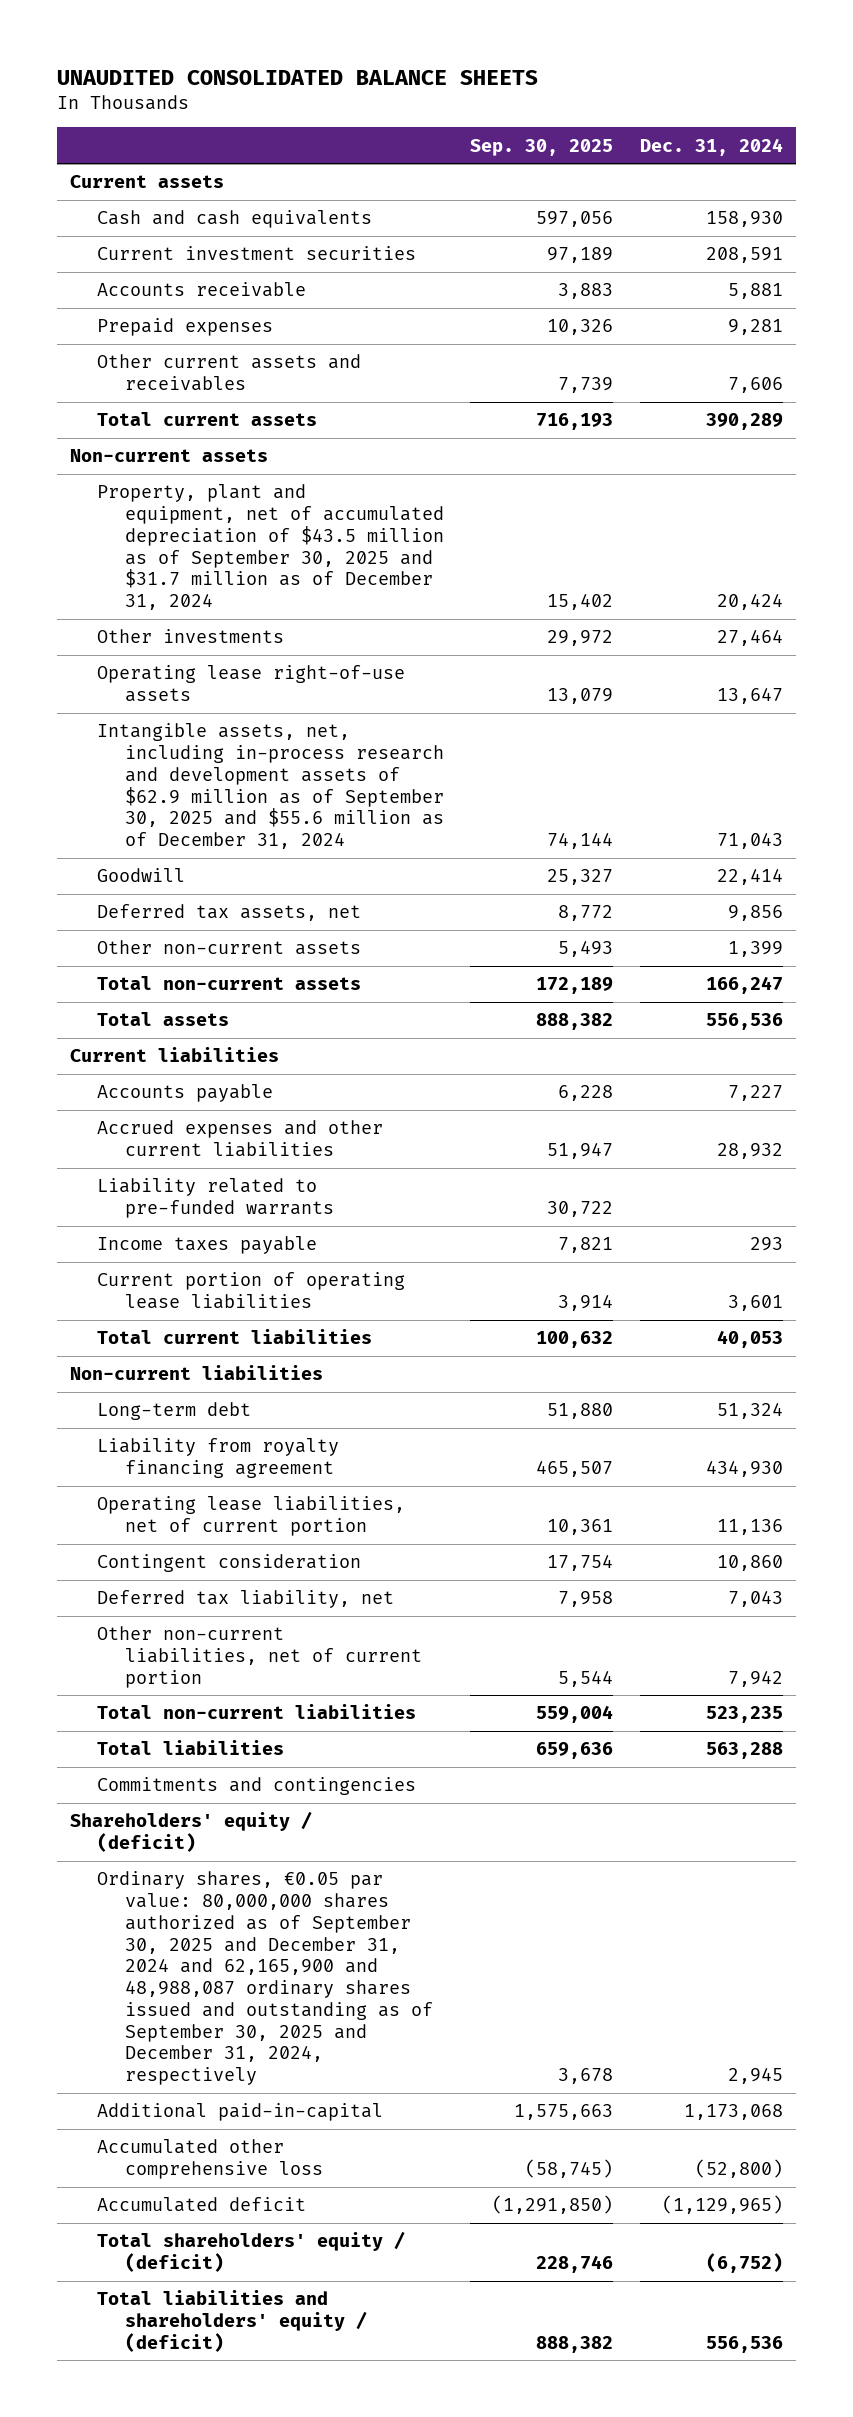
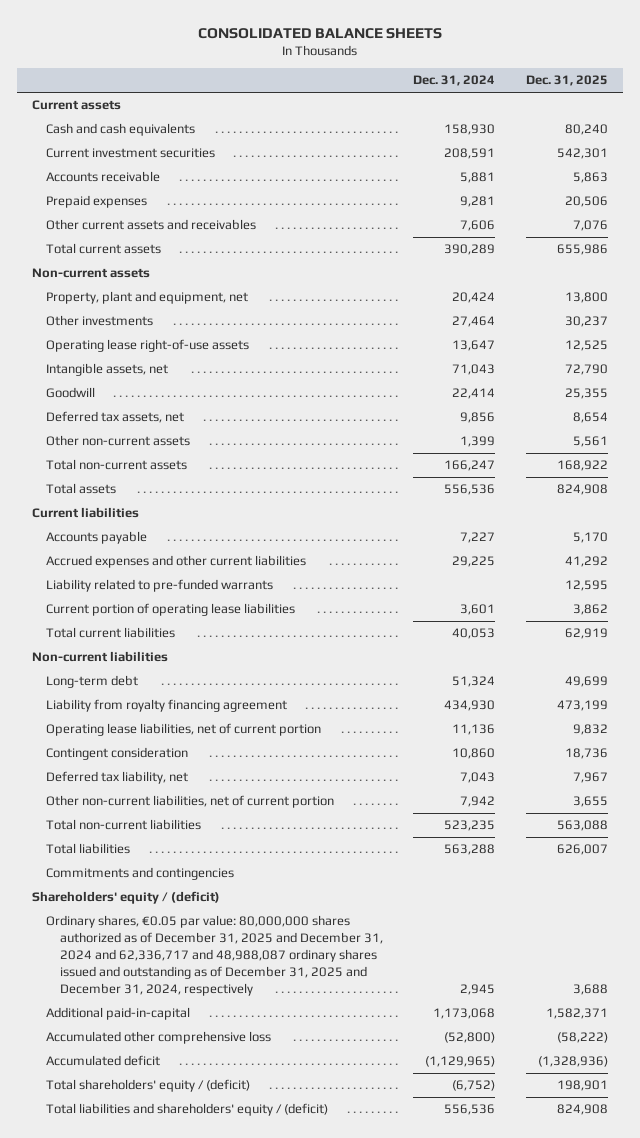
[56,69,538,85] UNAUDITED CONSOLIDATED BALANCE SHEETS -> [197,27,442,39] CONSOLIDATED BALANCE SHEETS
[470,138,614,156] Sep. 30, 2025 -> none
none -> [525,75,608,87] Dec. 31, 2025
[97,484,444,611] Property, plant and equipment, net of accumulated depreciation of $43.5 million as of September 30, 2025 and $31.7 million as of December 31, 2024 -> [46,291,249,305] Property, plant and equipment, net
[97,723,444,850] Intangible assets, net, including in-process research and development assets of $62.9 million as of September 30, 2025 and $55.6 million as of December 31, 2024 -> [46,363,169,377] Intangible assets, net
[716,1143,783,1160] 28,932 -> [452,556,496,568] 29,225
[97,1236,318,1255] Income taxes payable -> none
[97,1871,433,2086] Ordinary shares, €0.05 par value: 80,000,000 shares authorized as of September 30, 2025 and December 31, 2024 and 62,165,900 and 48,988,087 ordinary shares issued and outstanding as of September 30, 2025 and December 31, 2024, respectively -> [46,915,384,997] Ordinary shares, €0.05 par value: 80,000,000 shares authorized as of December 31, 2025 and December 31, 2024 and 62,336,717 and 48,988,087 ordinary shares issued and outstanding as of December 31, 2025 and December 31, 2024, respectively

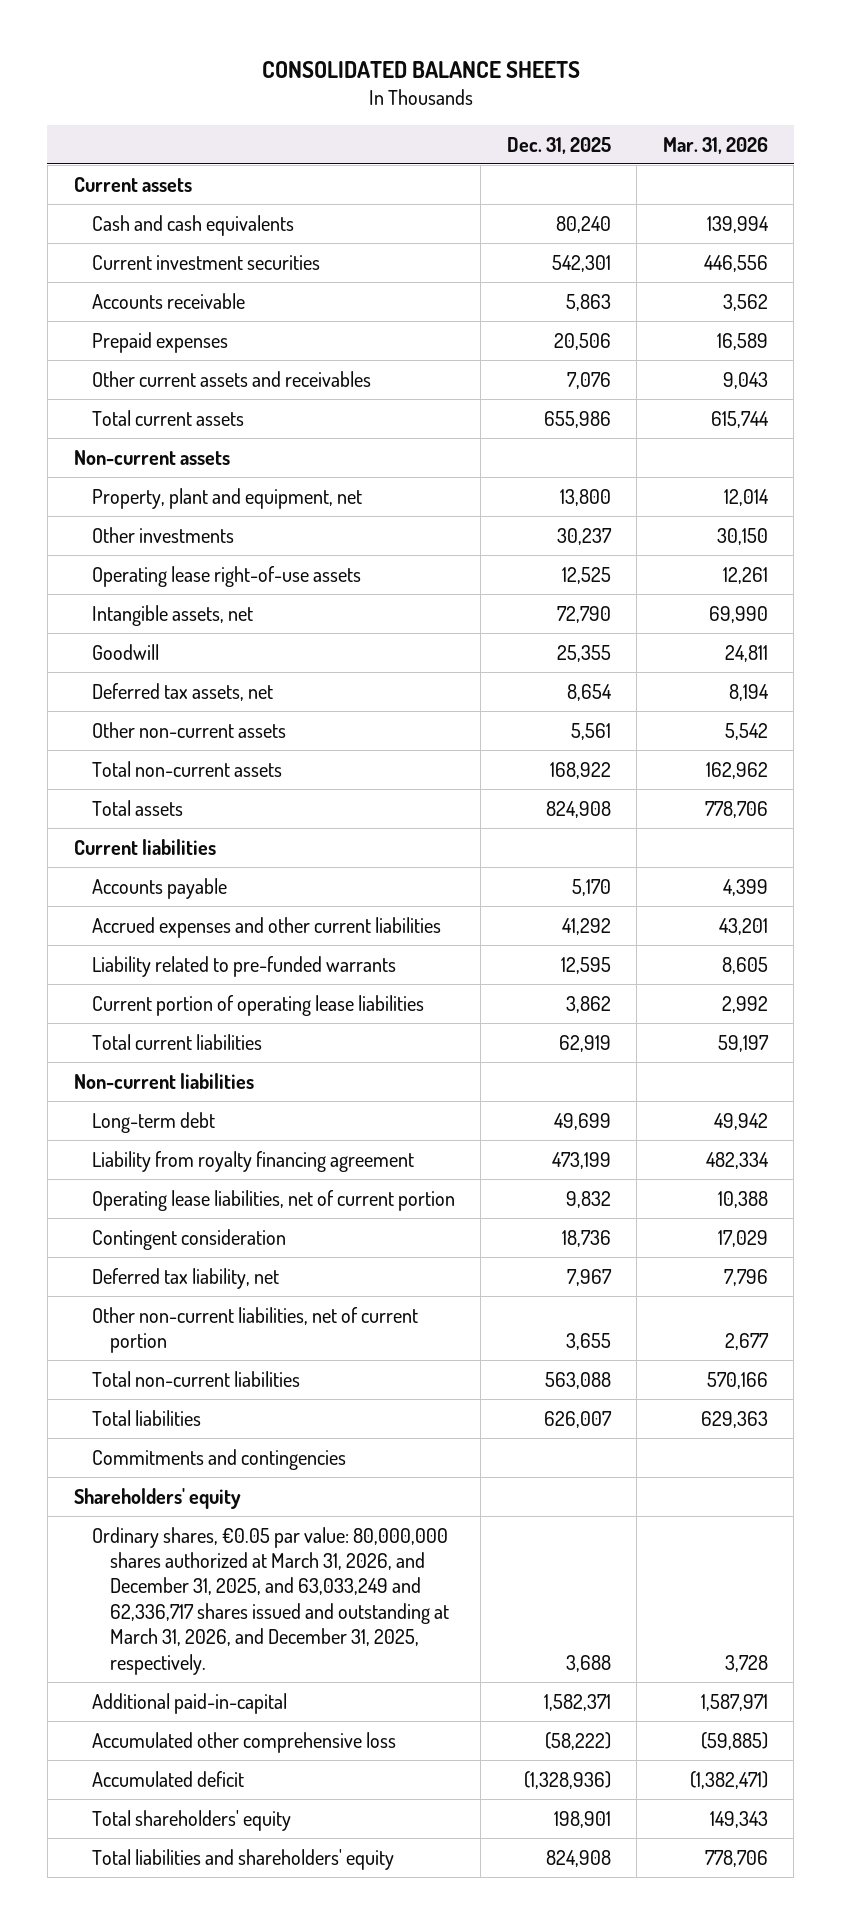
[413,75,496,87] Dec. 31, 2024 -> none
none -> [662,136,768,154] Mar. 31, 2026
[32,891,221,905] Shareholders' equity / (deficit) -> [73,1487,241,1509] Shareholders' equity
[46,915,384,997] Ordinary shares, €0.05 par value: 80,000,000 shares authorized as of December 31, 2025 and December 31, 2024 and 62,336,717 and 48,988,087 ordinary shares issued and outstanding as of December 31, 2025 and December 31, 2024, respectively -> [91,1526,449,1675] Ordinary shares, €0.05 par value: 80,000,000 shares authorized at March 31, 2026, and December 31, 2025, and 63,033,249 and 62,336,717 shares issued and outstanding at March 31, 2026, and December 31, 2025, respectively.
[46,1079,251,1093] Total shareholders' equity / (deficit) -> [91,1809,291,1831] Total shareholders' equity
[46,1103,329,1117] Total liabilities and shareholders' equity / (deficit) -> [91,1848,394,1870] Total liabilities and shareholders' equity

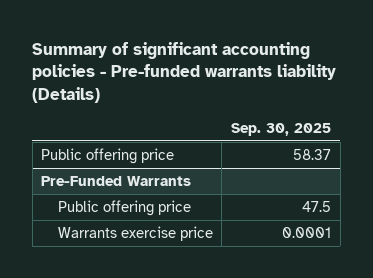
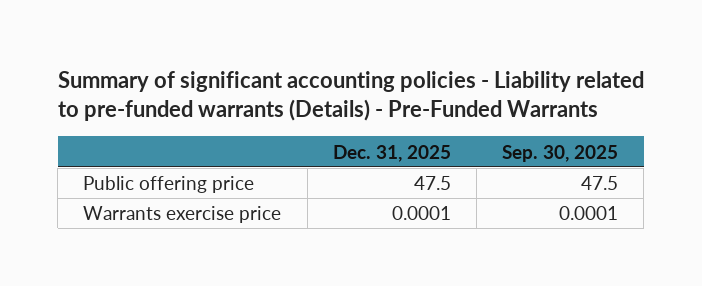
[32,41,337,104] Summary of significant accounting policies - Pre-funded warrants liability (Details) -> [57,70,644,122] Summary of significant accounting policies - Liability related to pre-funded warrants (Details) - Pre-Funded Warrants
none -> [332,144,451,162] Dec. 31, 2025
[41,147,175,164] Public offering price -> none
[41,175,192,186] Pre-Funded Warrants -> none

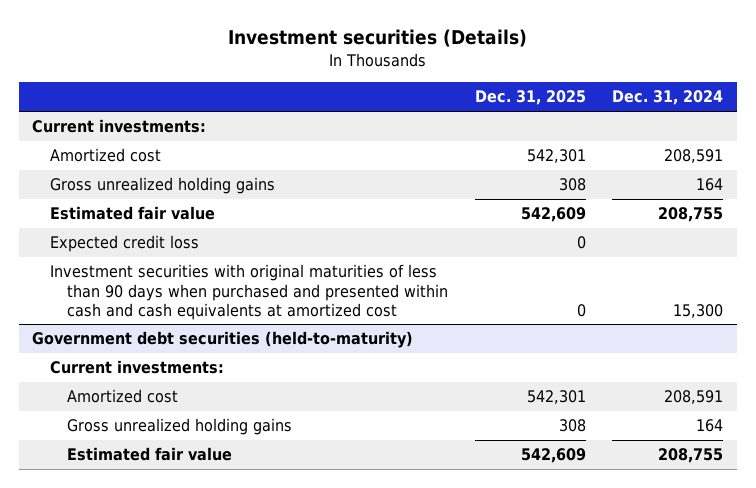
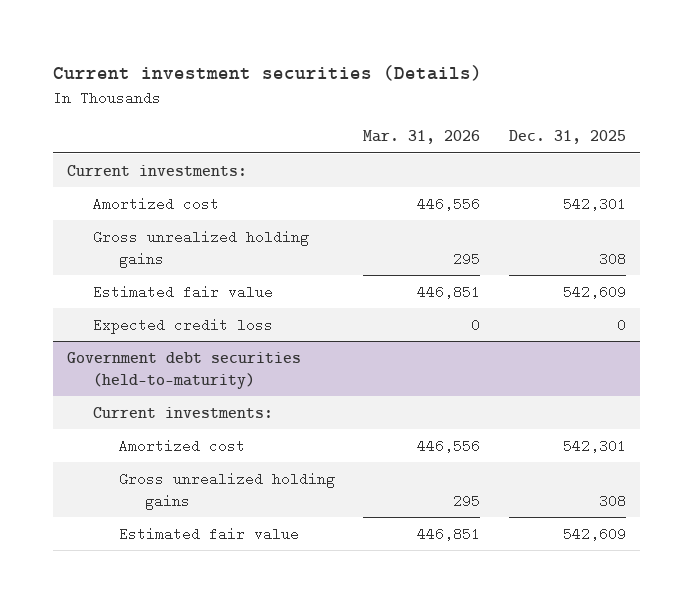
[227,29,527,48] Investment securities (Details) -> [52,65,482,82] Current investment securities (Details)
[612,90,724,106] Dec. 31, 2024 -> none
none -> [363,130,481,145] Mar. 31, 2026
[49,264,449,320] Investment securities with original maturities of less than 90 days when purchased and presented within cash and cash equivalents at amortized cost -> none

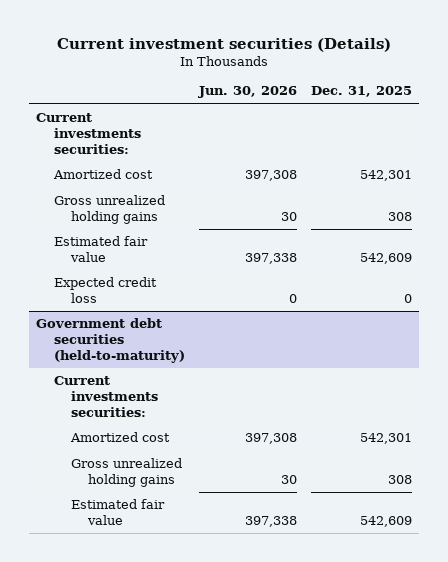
[363,130,481,145] Mar. 31, 2026 -> none
none -> [197,86,297,99] Jun. 30, 2026
[67,164,248,176] Current investments: -> [36,113,141,154] Current investments securities:
[92,406,273,418] Current investments: -> [53,376,158,417] Current investments securities:

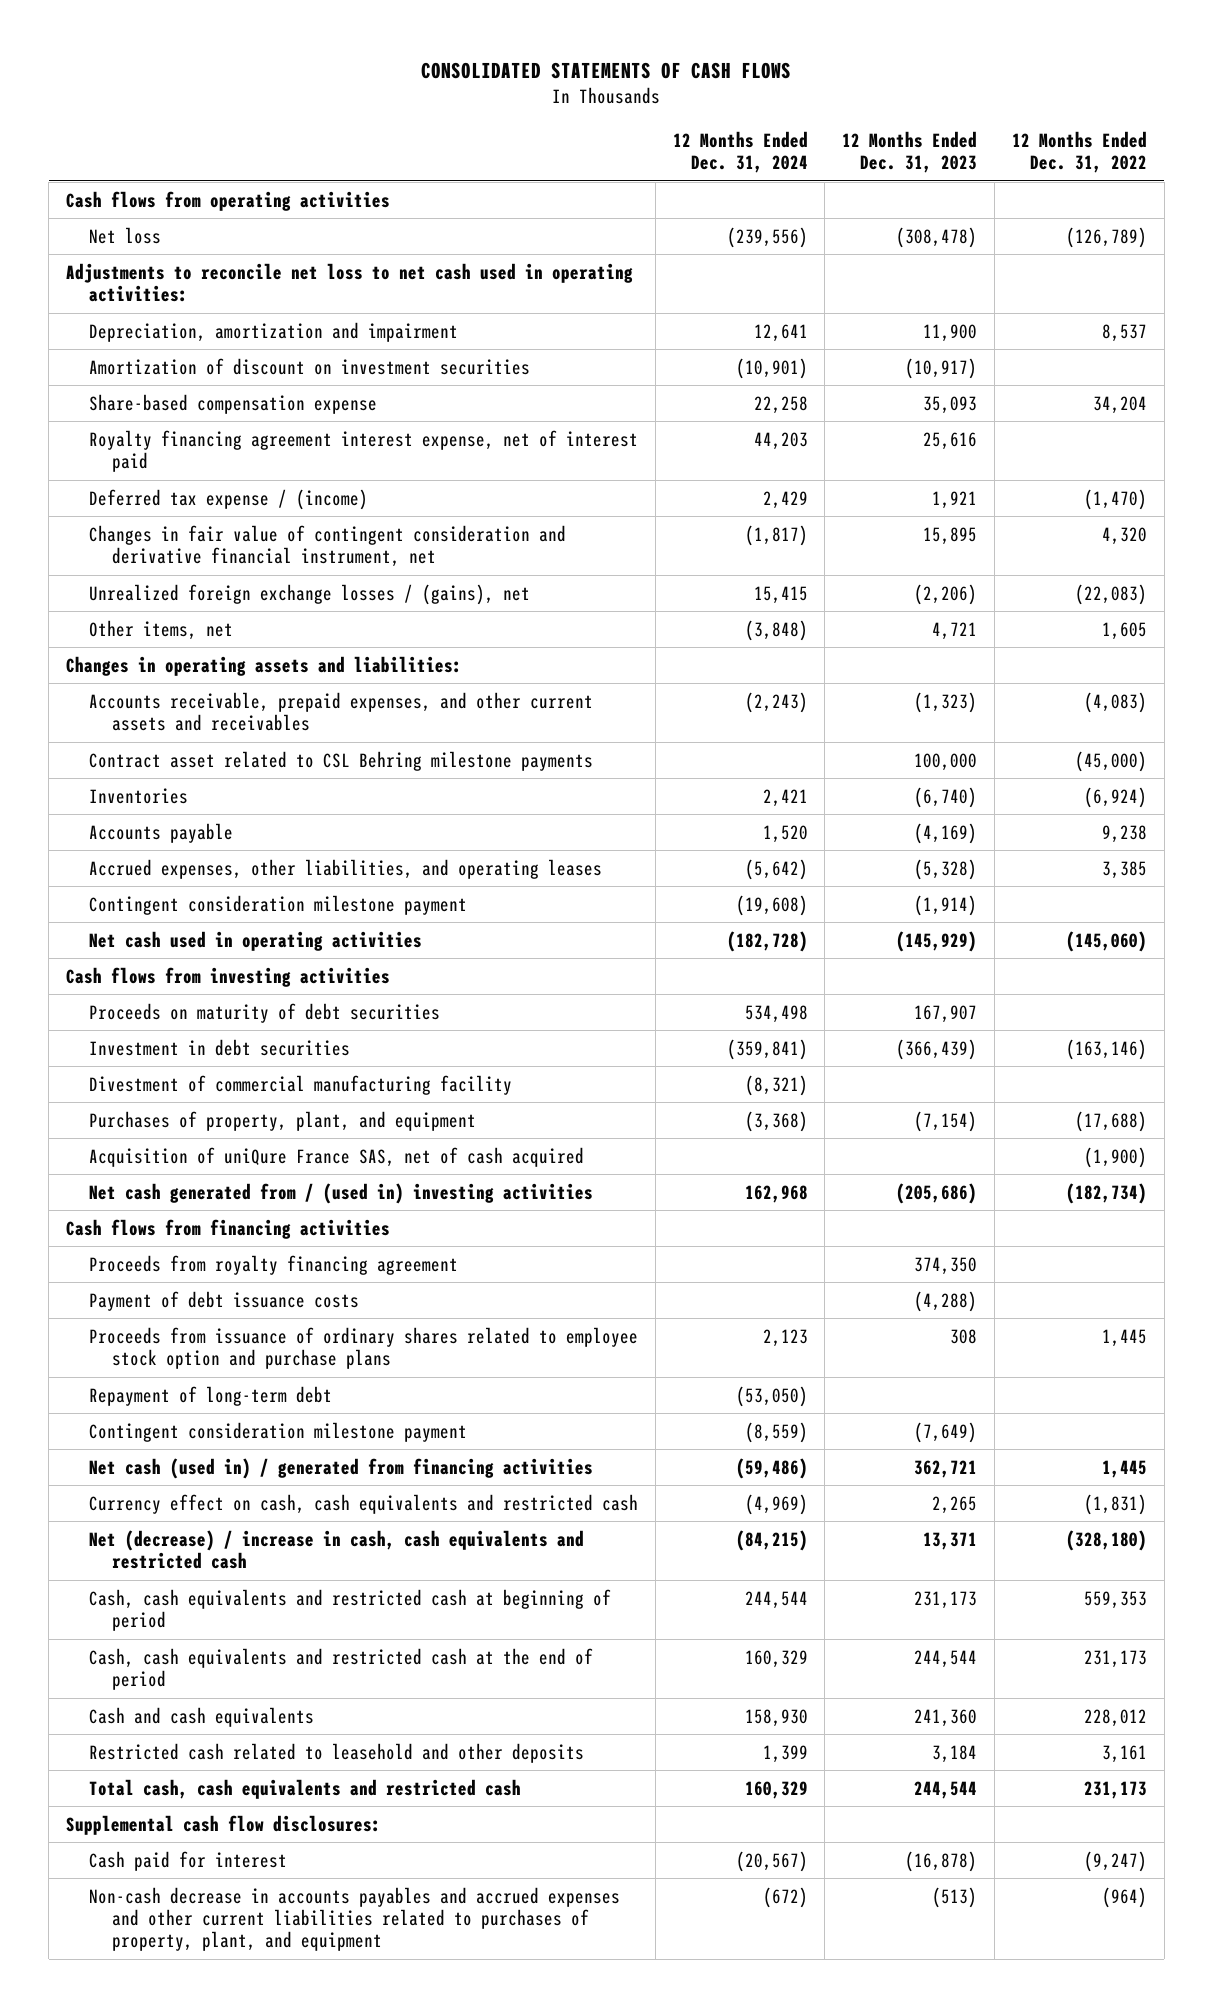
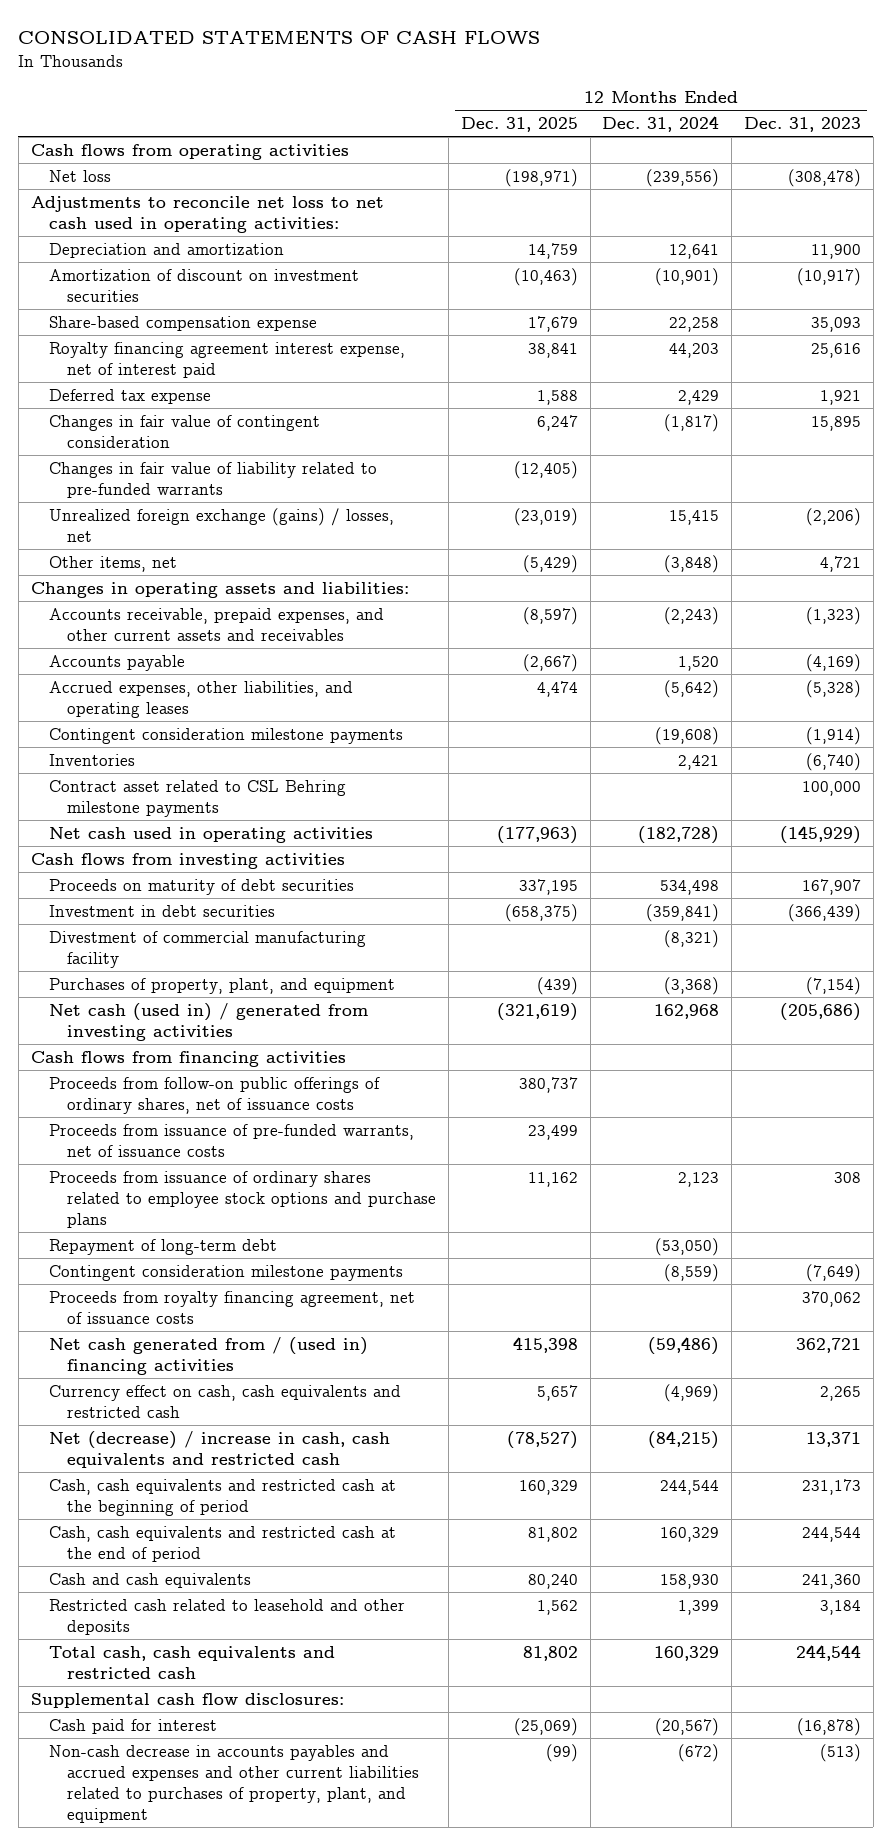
[1011,130,1147,174] 12 Months Ended Dec. 31, 2022 -> none
none -> [460,116,578,132] Dec. 31, 2025
[88,321,458,342] Depreciation, amortization and impairment -> [48,242,284,258] Depreciation and amortization
[88,488,368,510] Deferred tax expense / (income) -> [48,388,211,404] Deferred tax expense
[88,524,566,568] Changes in fair value of contingent consideration and derivative financial instrument, net -> [48,414,320,448] Changes in fair value of contingent consideration
none -> [48,461,377,498] Changes in fair value of liability related to pre-funded warrants
[88,583,530,605] Unrealized foreign exchange losses / (gains), net -> [48,507,394,542] Unrealized foreign exchange (gains) / losses, net
[88,894,467,915] Contingent consideration milestone payment -> [48,727,403,744] Contingent consideration milestone payments
[88,787,188,804] Inventories -> [48,753,135,766] Inventories
[88,750,593,771] Contract asset related to CSL Behring milestone payments -> [48,779,346,817] Contract asset related to CSL Behring milestone payments
[88,1146,584,1167] Acquisition of uniQure France SAS, net of cash acquired -> none
[88,1182,593,1204] Net cash generated from / (used in) investing activities -> [48,1002,368,1041] Net cash (used in) / generated from investing activities
[88,1254,458,1275] Proceeds from royalty financing agreement -> none
[88,1290,359,1311] Payment of debt issuance costs -> none
none -> [48,1076,380,1114] Proceeds from follow-on public offerings of ordinary shares, net of issuance costs
none -> [48,1123,414,1157] Proceeds from issuance of pre-funded warrants, net of issuance costs
[88,1326,638,1370] Proceeds from issuance of ordinary shares related to employee stock option and purchase plans -> [48,1170,437,1228] Proceeds from issuance of ordinary shares related to employee stock options and purchase plans
[88,1421,467,1442] Contingent consideration milestone payment -> [48,1264,403,1281] Contingent consideration milestone payments
none -> [48,1290,415,1324] Proceeds from royalty financing agreement, net of issuance costs
[88,1457,593,1479] Net cash (used in) / generated from financing activities -> [48,1336,368,1375] Net cash generated from / (used in) financing activities
[88,1588,611,1632] Cash, cash equivalents and restricted cash at beginning of period -> [48,1478,396,1516] Cash, cash equivalents and restricted cash at the beginning of period

